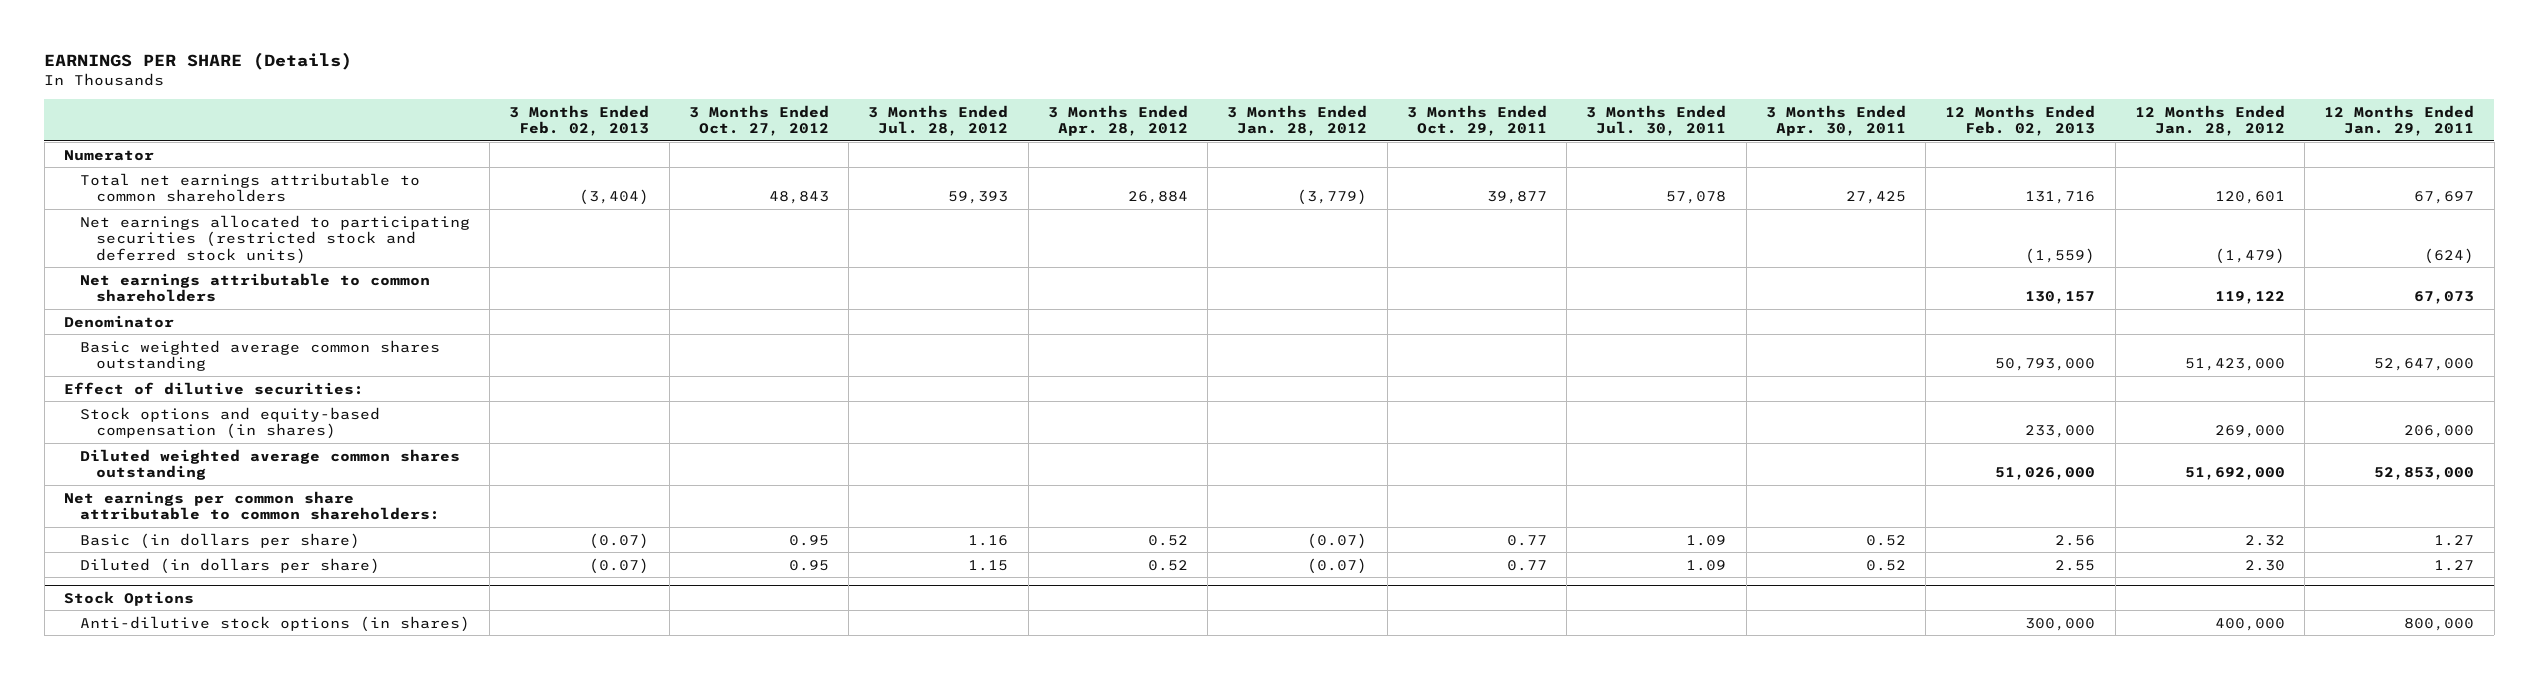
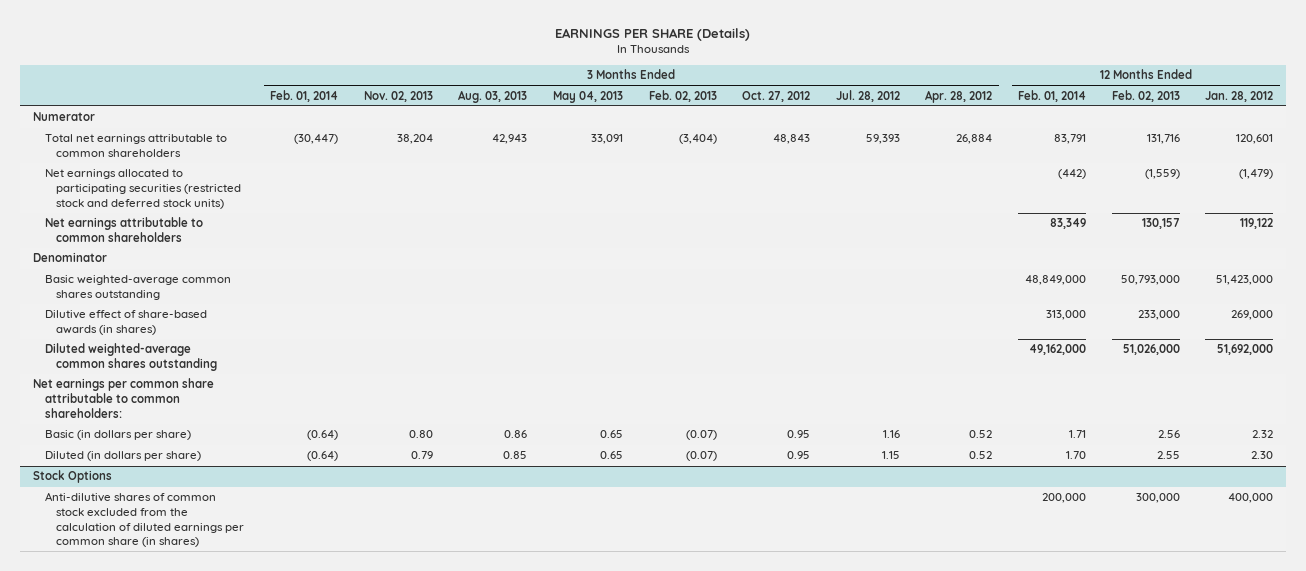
[1227,104,1368,137] 3 Months Ended Jan. 28, 2012 -> none
[1406,104,1547,137] 3 Months Ended Oct. 29, 2011 -> none
[1586,104,1727,137] 3 Months Ended Jul. 30, 2011 -> none
[1765,104,1906,137] 3 Months Ended Apr. 30, 2011 -> none
[2324,104,2475,137] 12 Months Ended Jan. 29, 2011 -> none
none -> [269,89,338,102] Feb. 01, 2014
none -> [363,90,433,102] Nov. 02, 2013
none -> [458,89,528,103] Aug. 03, 2013
none -> [552,90,623,103] May 04, 2013
none -> [1018,89,1087,102] Feb. 01, 2014
[63,381,364,395] Effect of dilutive securities: -> none
[79,339,440,372] Basic weighted average common shares outstanding -> [44,275,231,300] Basic weighted-average common shares outstanding
[79,406,380,440] Stock options and equity-based compensation (in shares) -> [44,310,207,335] Dilutive effect of share-based awards (in shares)
[79,448,460,481] Diluted weighted average common shares outstanding -> [44,343,218,371] Diluted weighted-average common shares outstanding
[79,615,470,632] Anti-dilutive stock options (in shares) -> [44,492,245,548] Anti-dilutive shares of common stock excluded from the calculation of diluted earnings per common share (in shares)

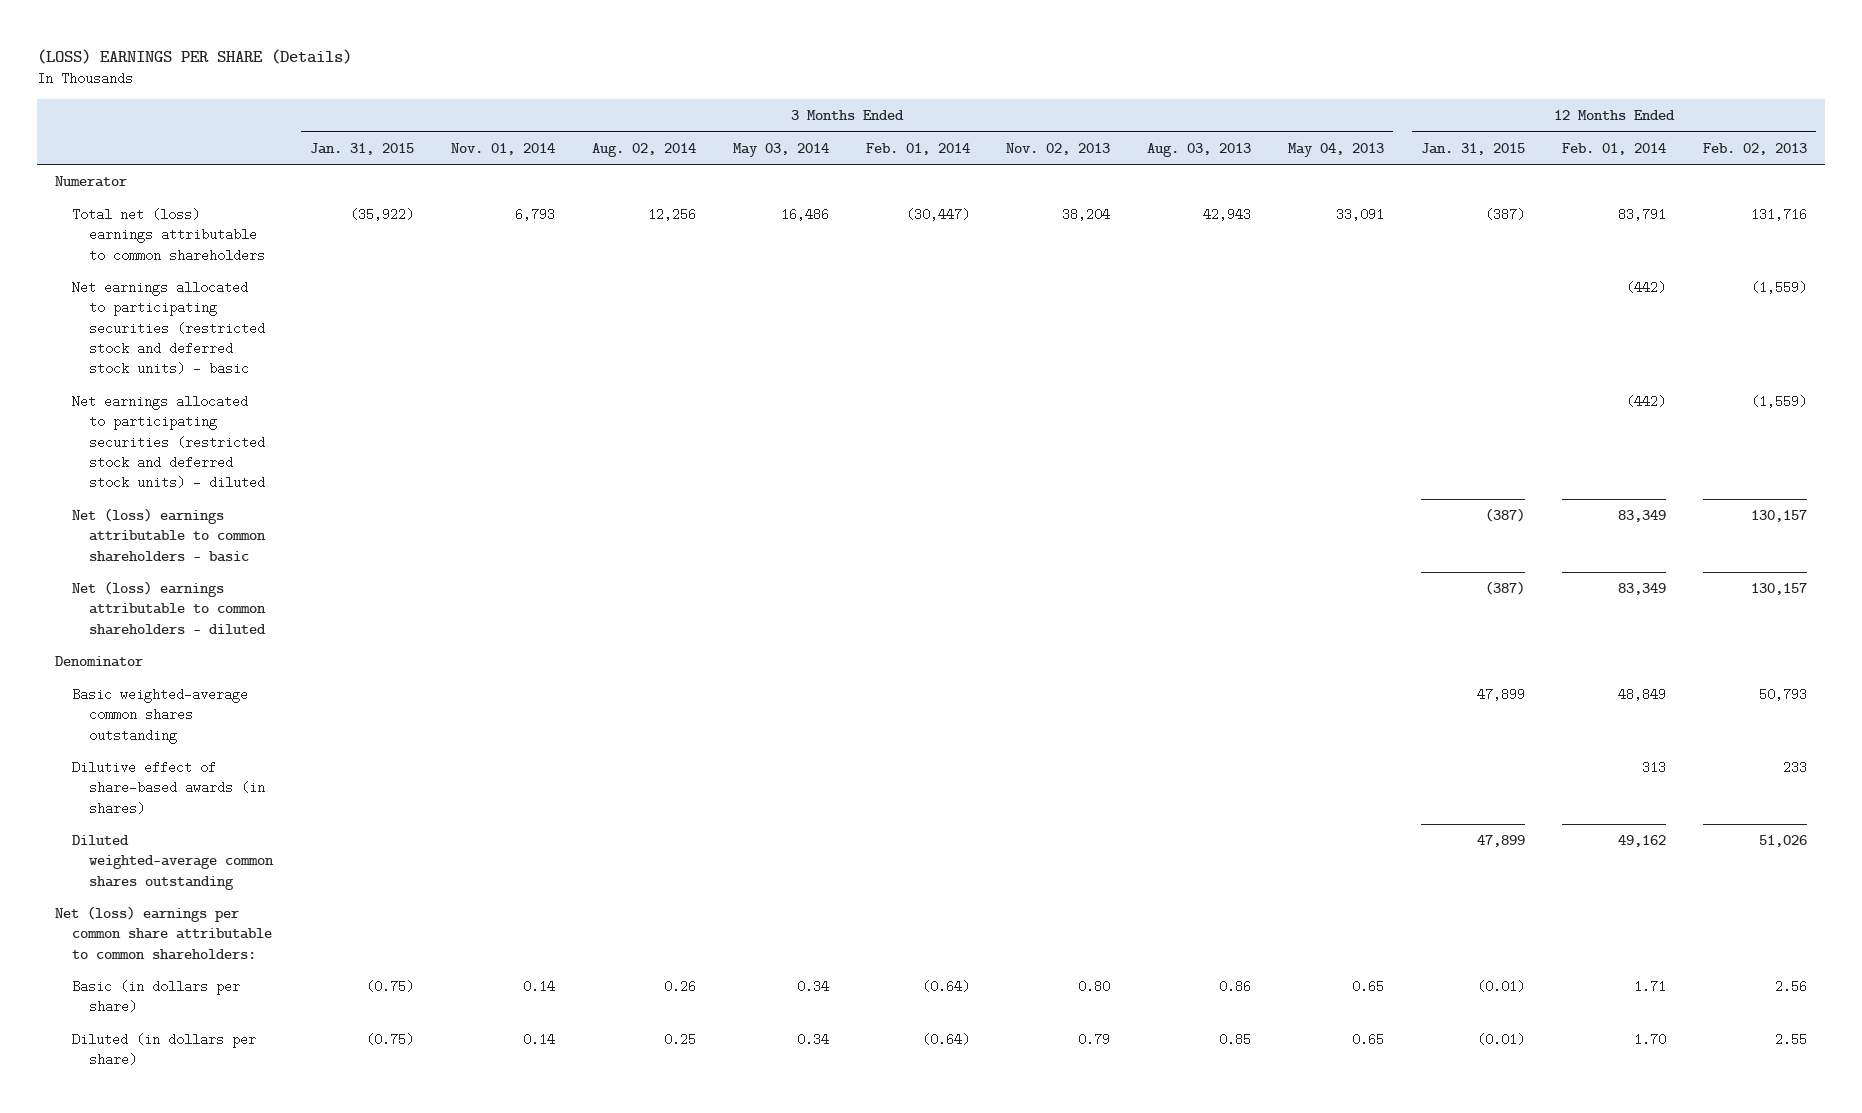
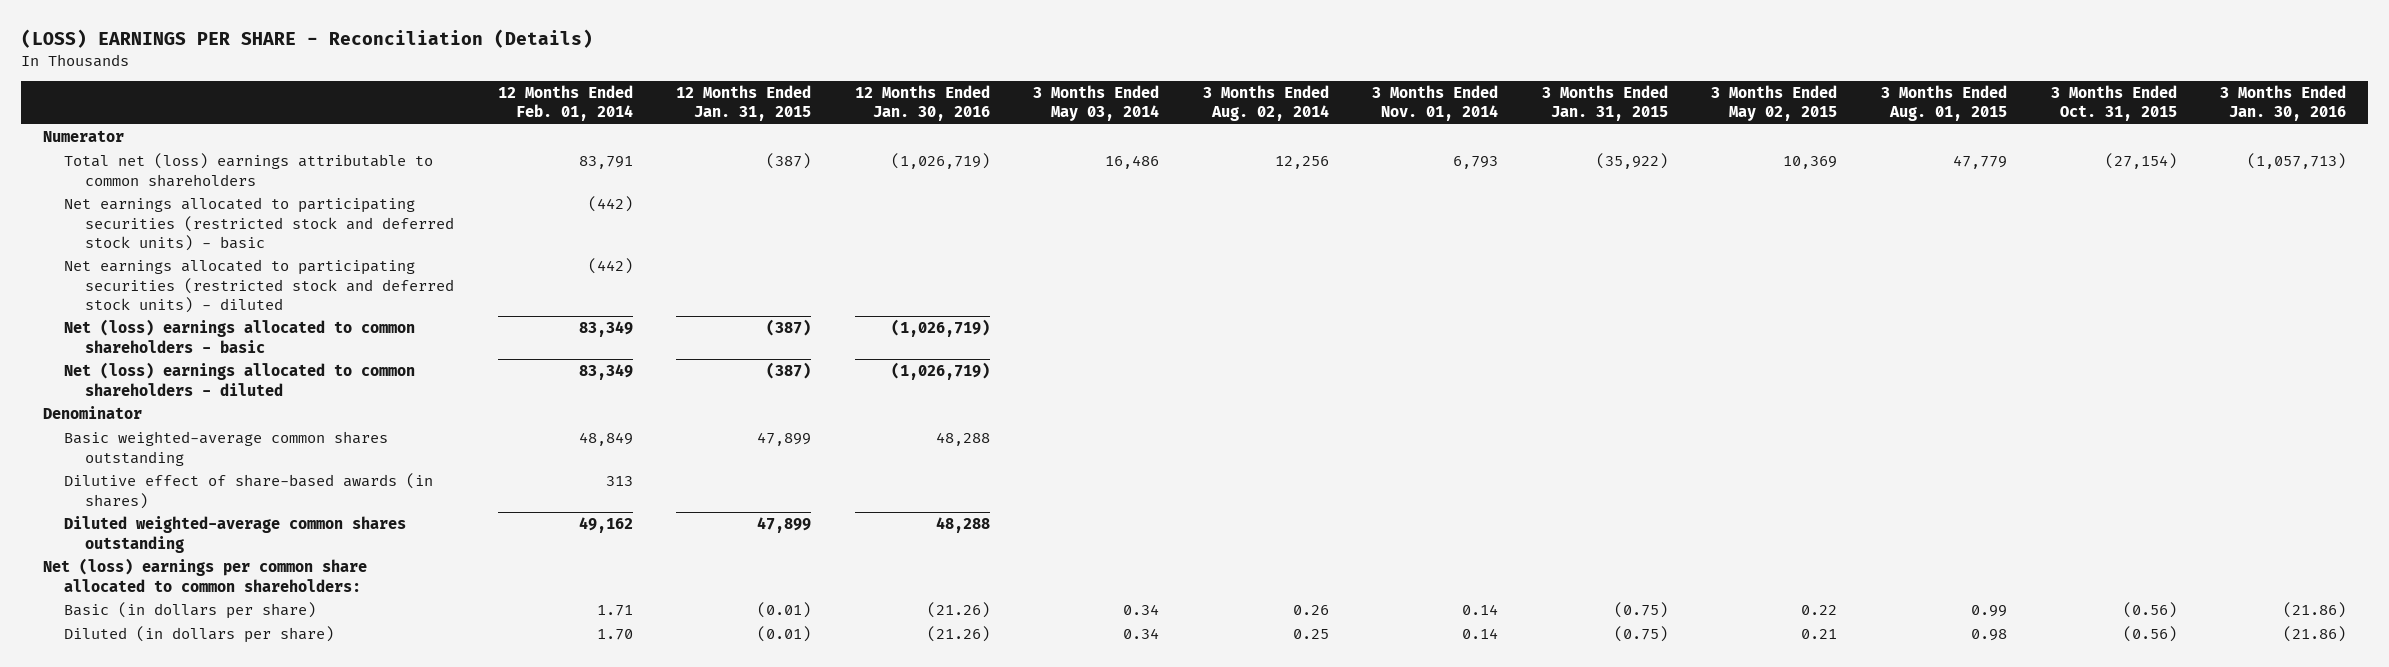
[36,48,352,64] (LOSS) EARNINGS PER SHARE (Details) -> [21,28,594,48] (LOSS) EARNINGS PER SHARE - Reconciliation (Details)
[865,142,970,155] Feb. 01, 2014 -> none
[1006,142,1111,155] Nov. 02, 2013 -> none
[1147,142,1252,157] Aug. 03, 2013 -> none
[1288,142,1385,157] May 04, 2013 -> none
[1702,142,1807,155] Feb. 02, 2013 -> none
none -> [854,85,990,122] 12 Months Ended Jan. 30, 2016
none -> [1711,85,1838,122] 3 Months Ended May 02, 2015
none -> [1880,85,2007,122] 3 Months Ended Aug. 01, 2015
none -> [2050,85,2177,122] 3 Months Ended Oct. 31, 2015
none -> [2220,85,2347,122] 3 Months Ended Jan. 30, 2016
[72,508,267,562] Net (loss) earnings attributable to common shareholders - basic -> [64,319,416,353] Net (loss) earnings allocated to common shareholders - basic
[72,581,267,635] Net (loss) earnings attributable to common shareholders - diluted -> [64,362,416,396] Net (loss) earnings allocated to common shareholders - diluted
[55,906,273,960] Net (loss) earnings per common share attributable to common shareholders: -> [43,558,368,592] Net (loss) earnings per common share allocated to common shareholders:

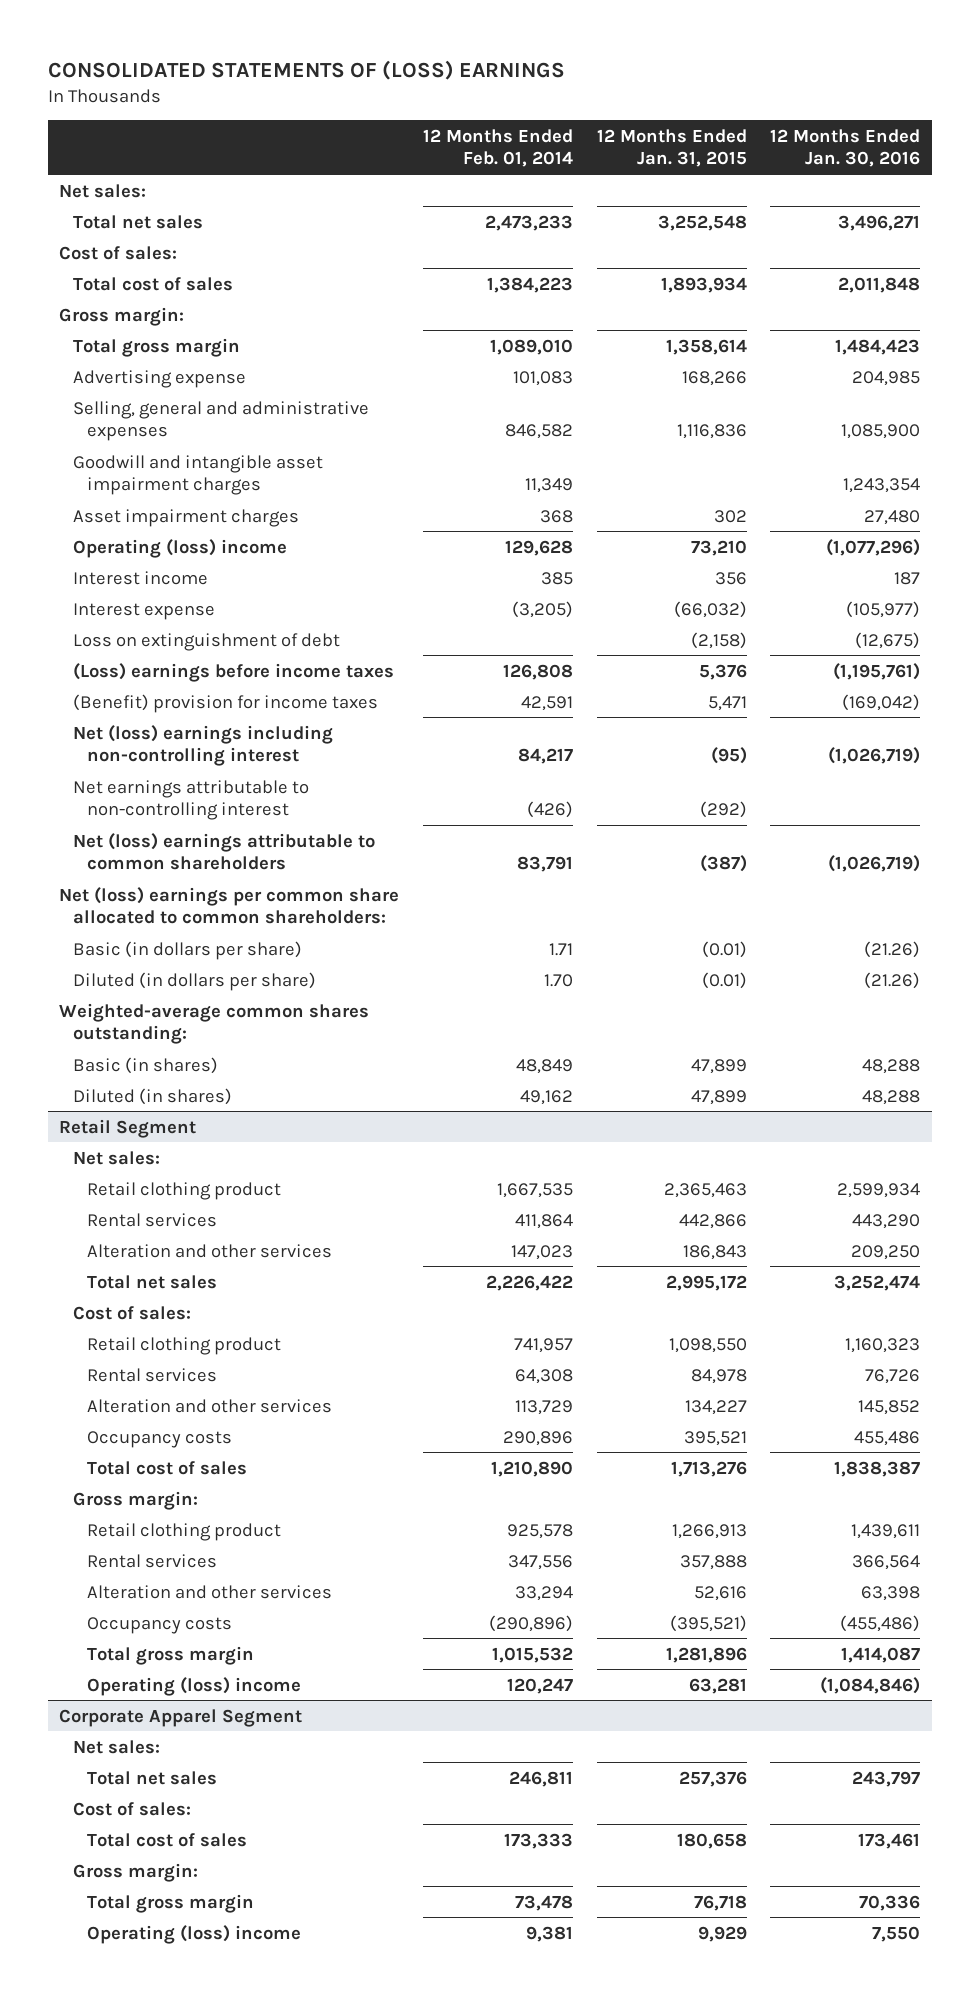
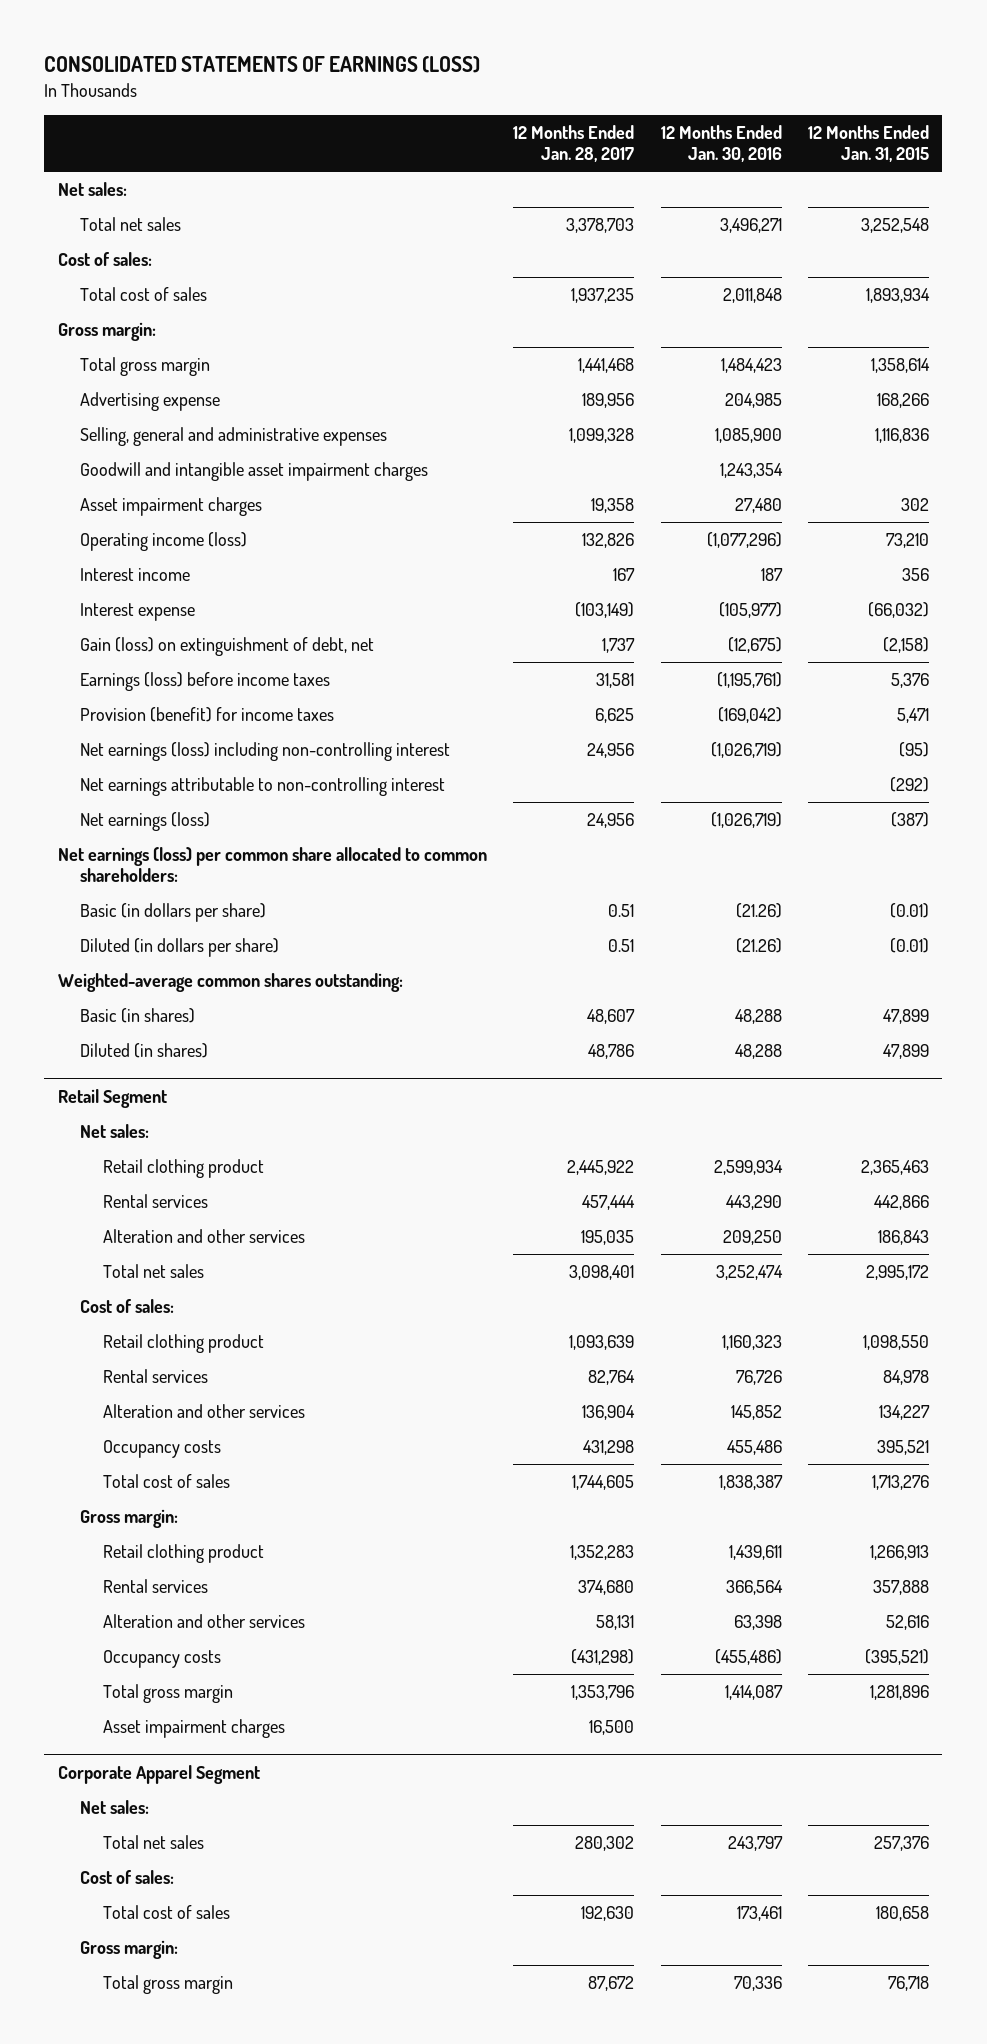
[47,59,565,80] CONSOLIDATED STATEMENTS OF (LOSS) EARNINGS -> [44,56,481,74] CONSOLIDATED STATEMENTS OF EARNINGS (LOSS)
[423,128,574,168] 12 Months Ended Feb. 01, 2014 -> none
none -> [513,125,635,163] 12 Months Ended Jan. 28, 2017
[73,538,288,558] Operating (loss) income -> [80,532,248,552] Operating income (loss)
[73,632,341,651] Loss on extinguishment of debt -> [80,637,375,657] Gain (loss) on extinguishment of debt, net
[73,662,395,682] (Loss) earnings before income taxes -> [80,672,331,692] Earnings (loss) before income taxes
[73,693,379,713] (Benefit) provision for income taxes -> [80,707,335,723] Provision (benefit) for income taxes
[73,724,334,766] Net (loss) earnings including non-controlling interest -> [80,742,451,762] Net earnings (loss) including non-controlling interest
[73,832,376,870] Net (loss) earnings attributable to common shareholders -> [80,812,211,832] Net earnings (loss)
[59,886,400,924] Net (loss) earnings per common share allocated to common shareholders: -> [57,847,487,883] Net earnings (loss) per common share allocated to common shareholders:
[87,1676,302,1696] Operating (loss) income -> none
none -> [103,1719,286,1739] Asset impairment charges
[87,1924,302,1944] Operating (loss) income -> none

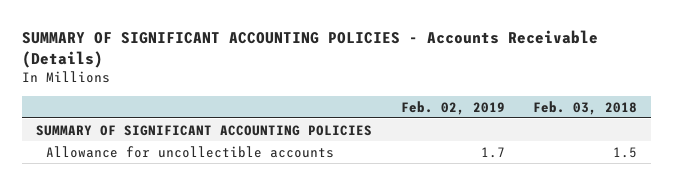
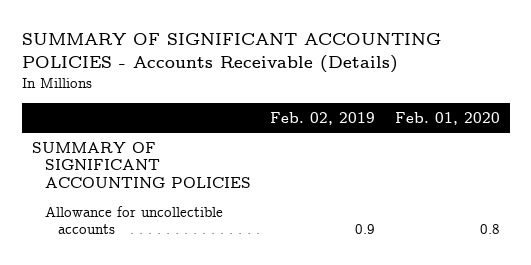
[532,100,637,115] Feb. 03, 2018 -> none
none -> [394,111,500,125] Feb. 01, 2020
[480,146,505,158] 1.7 -> [355,224,376,235] 0.9

